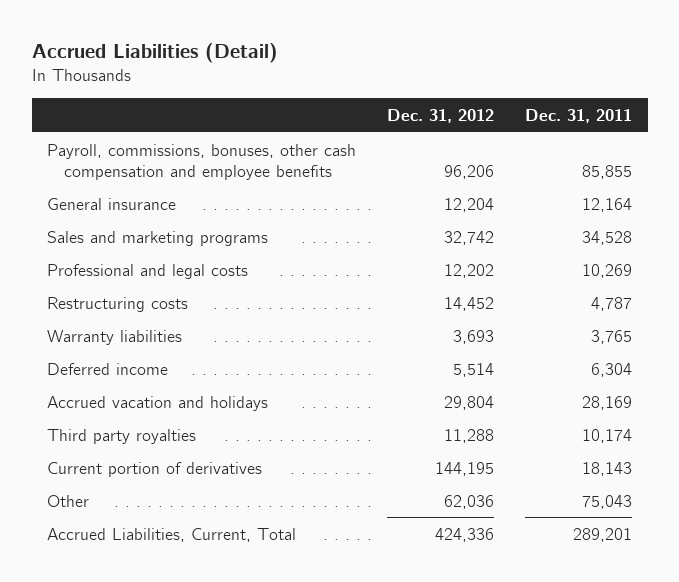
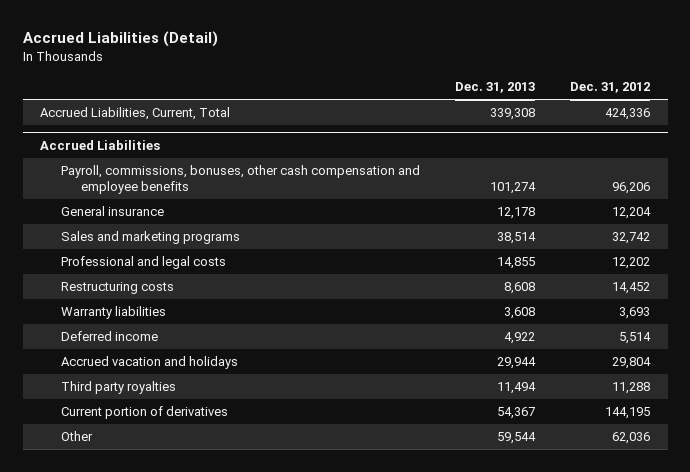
[525,108,633,123] Dec. 31, 2011 -> none
none -> [454,82,535,94] Dec. 31, 2013
[47,527,297,542] Accrued Liabilities, Current, Total -> [40,107,231,121] Accrued Liabilities, Current, Total
none -> [40,140,161,151] Accrued Liabilities

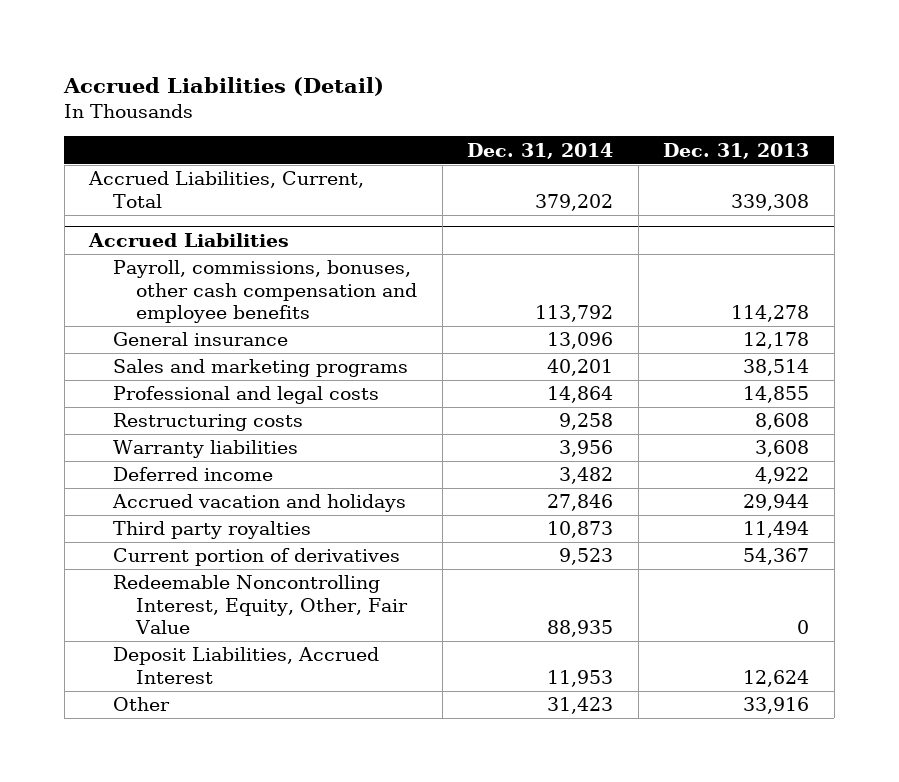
[570,82,651,94] Dec. 31, 2012 -> none
none -> [467,142,614,159] Dec. 31, 2014
[489,182,536,195] 101,274 -> [731,305,810,323] 114,278
none -> [112,575,409,635] Redeemable Noncontrolling Interest, Equity, Other, Fair Value
none -> [112,647,379,684] Deposit Liabilities, Accrued Interest
[496,432,536,445] 59,544 -> [743,697,810,715] 33,916

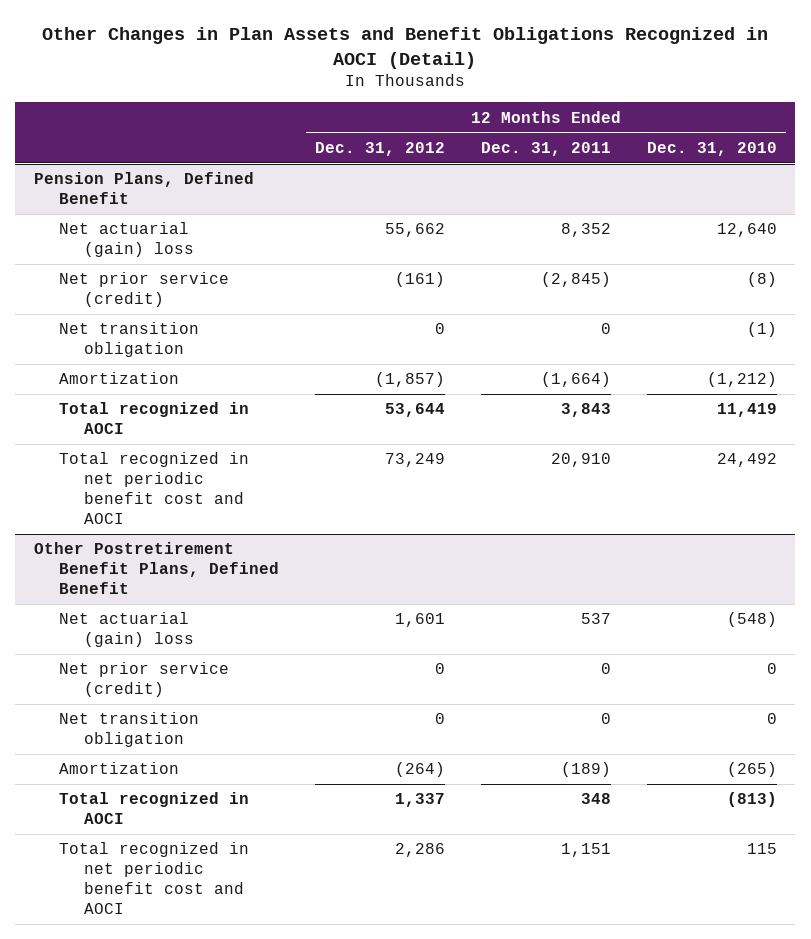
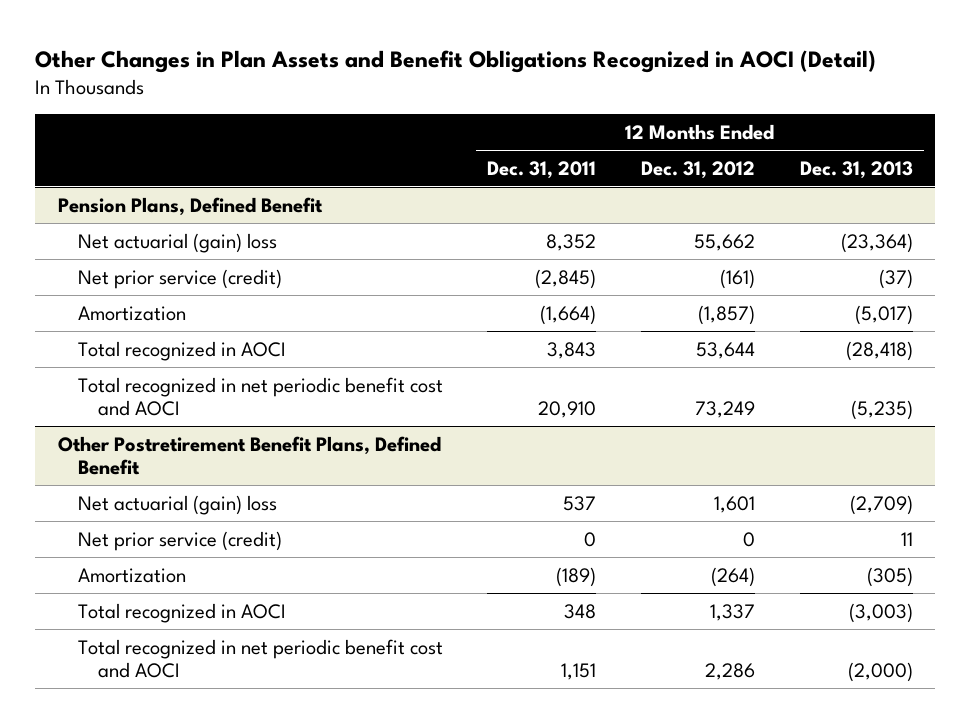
[647,141,778,156] Dec. 31, 2010 -> none
none -> [799,160,913,179] Dec. 31, 2013
[58,322,199,358] Net transition obligation -> none
[58,712,199,748] Net transition obligation -> none

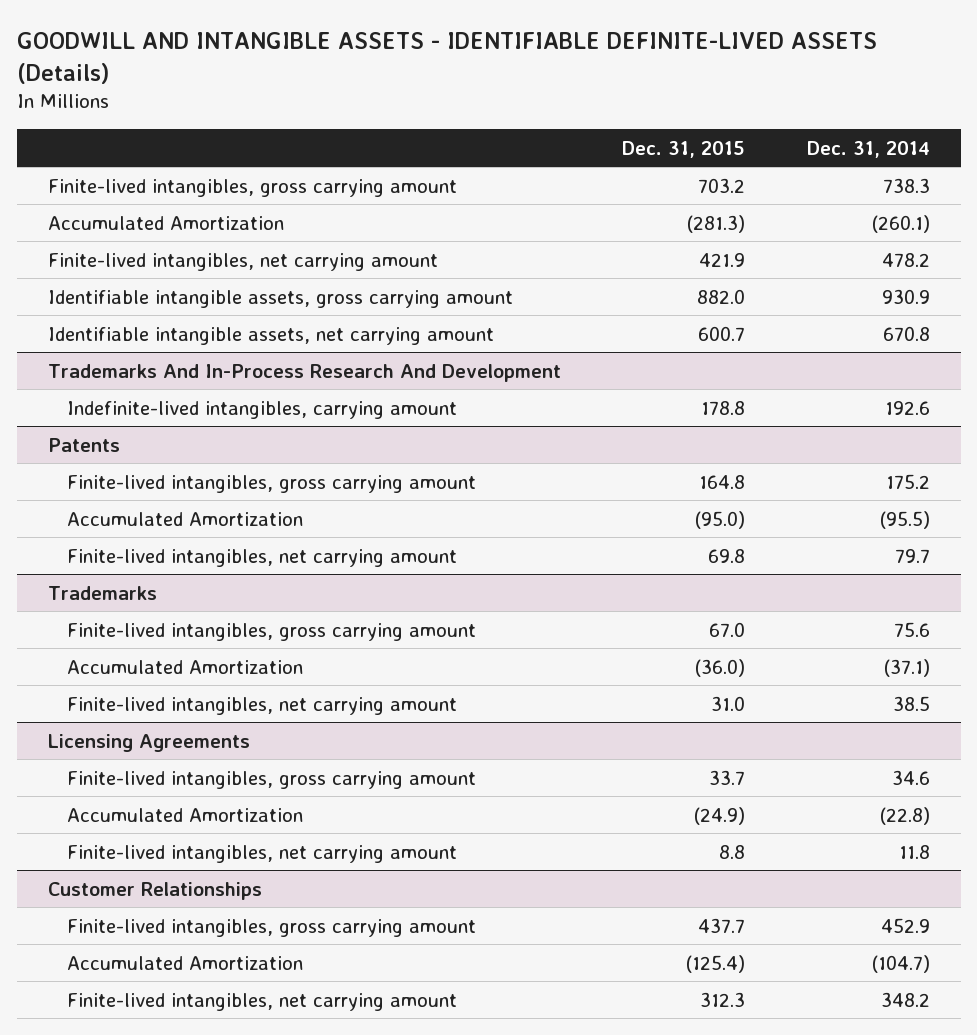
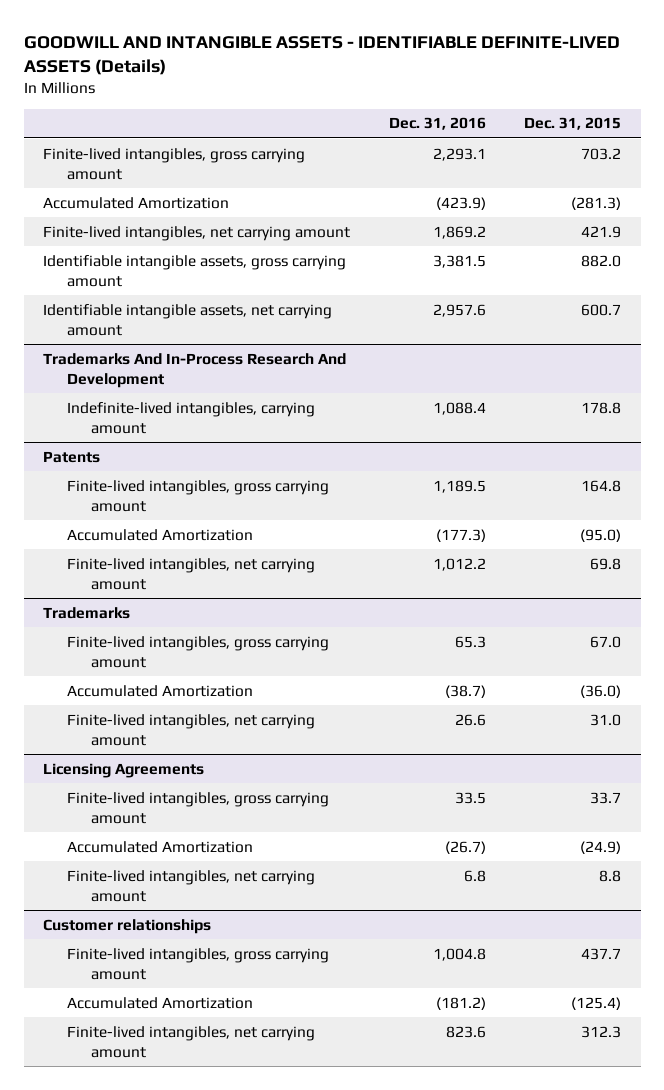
[806,140,930,158] Dec. 31, 2014 -> none
none -> [388,117,486,131] Dec. 31, 2016
[47,881,262,900] Customer Relationships -> [42,918,211,934] Customer relationships

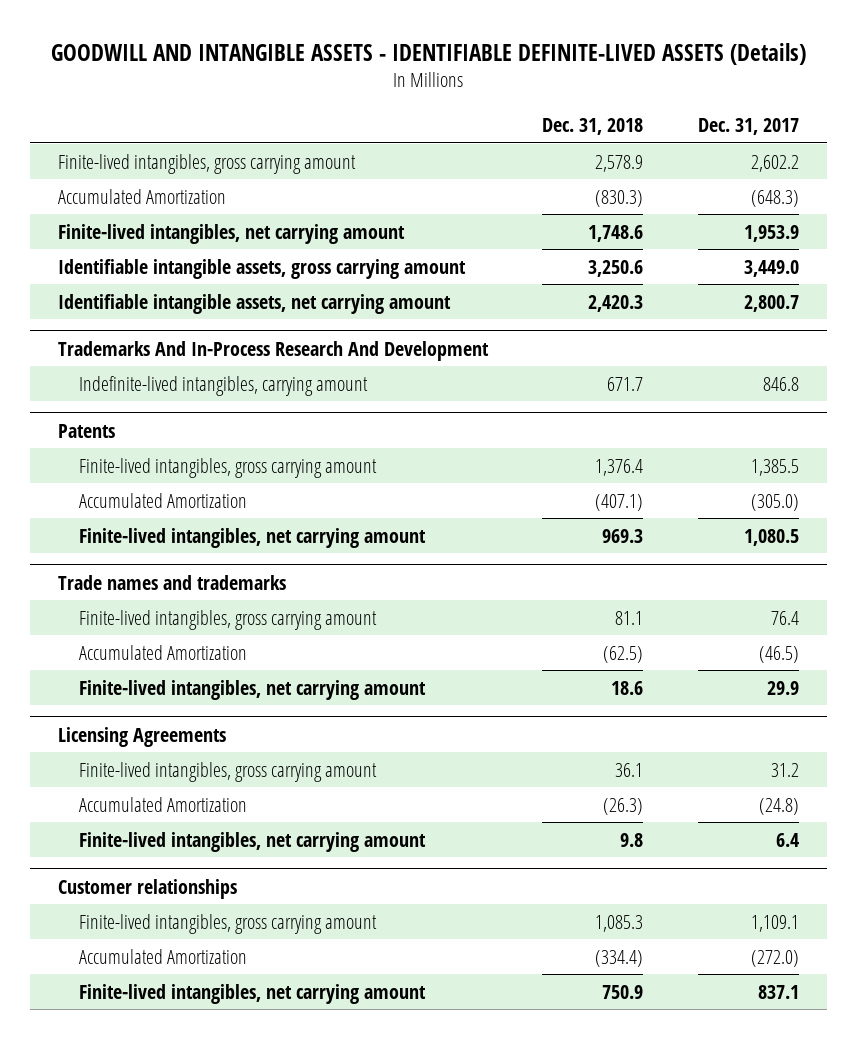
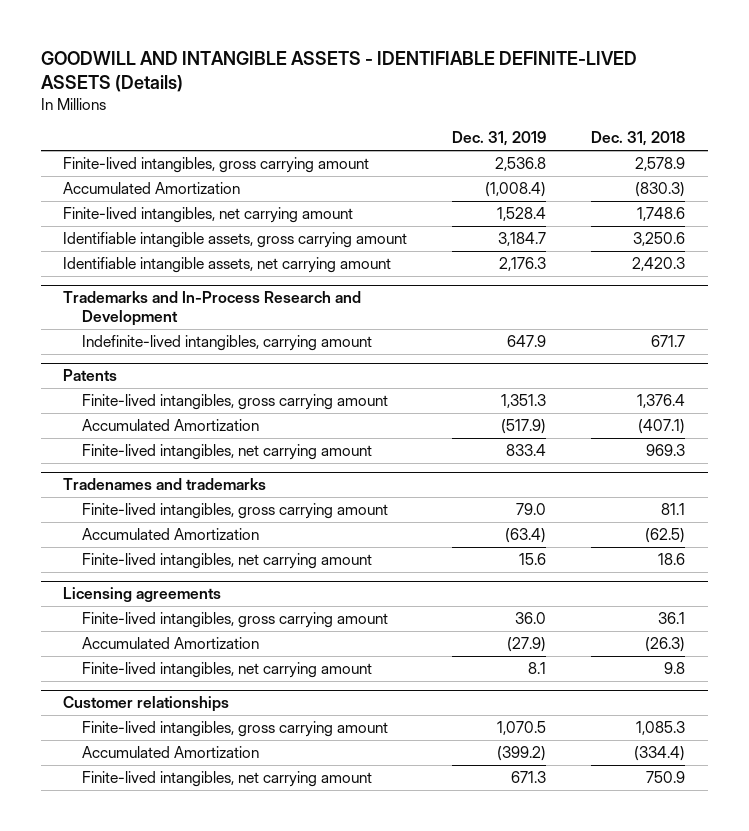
[698,117,800,135] Dec. 31, 2017 -> none
none -> [452,131,547,147] Dec. 31, 2019
[57,340,489,361] Trademarks And In-Process Research And Development -> [63,291,362,327] Trademarks and In-Process Research and Development
[57,574,286,590] Trade names and trademarks -> [63,478,267,491] Tradenames and trademarks
[57,726,226,747] Licensing Agreements -> [63,587,222,603] Licensing agreements

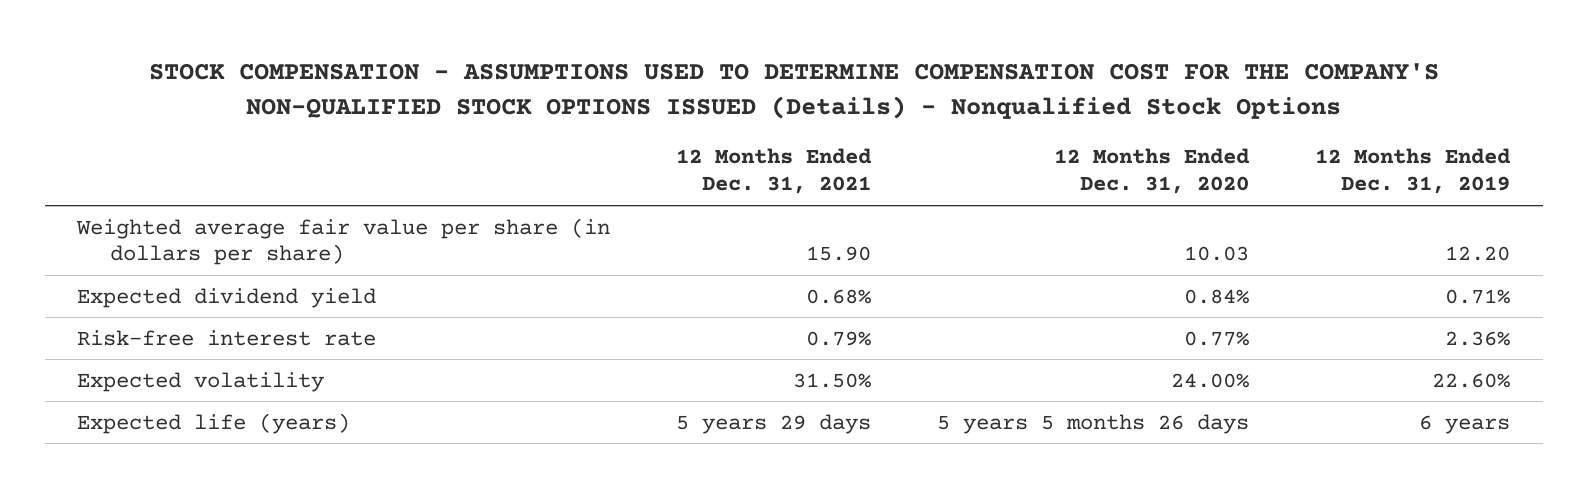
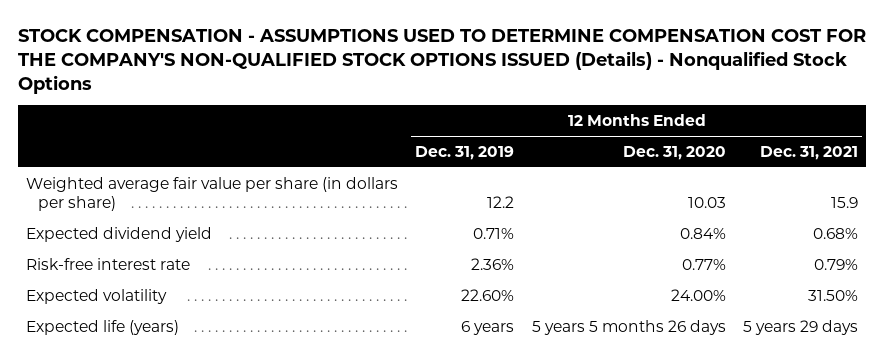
[806,246,872,262] 15.90 -> [830,197,858,209] 15.9
[1444,246,1510,262] 12.20 -> [487,196,515,209] 12.2

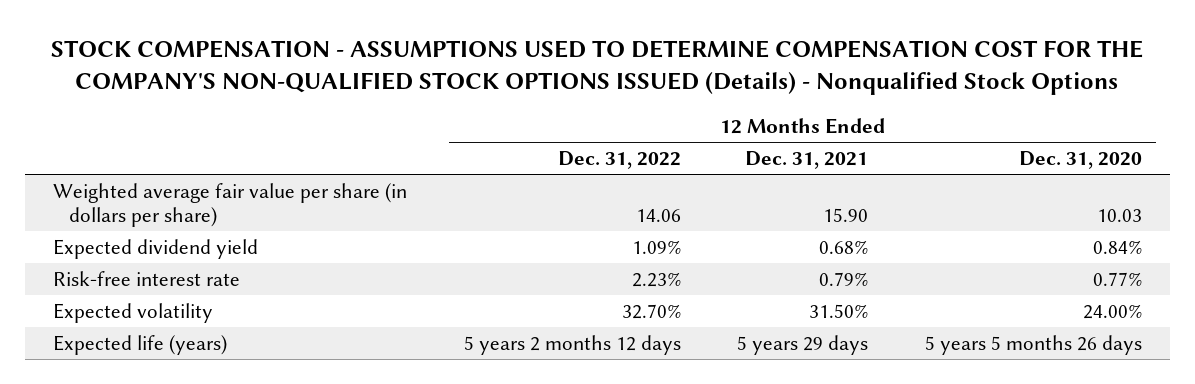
[415,145,515,160] Dec. 31, 2019 -> none
none -> [557,150,681,169] Dec. 31, 2022
[830,197,858,209] 15.9 -> [823,208,869,223] 15.90

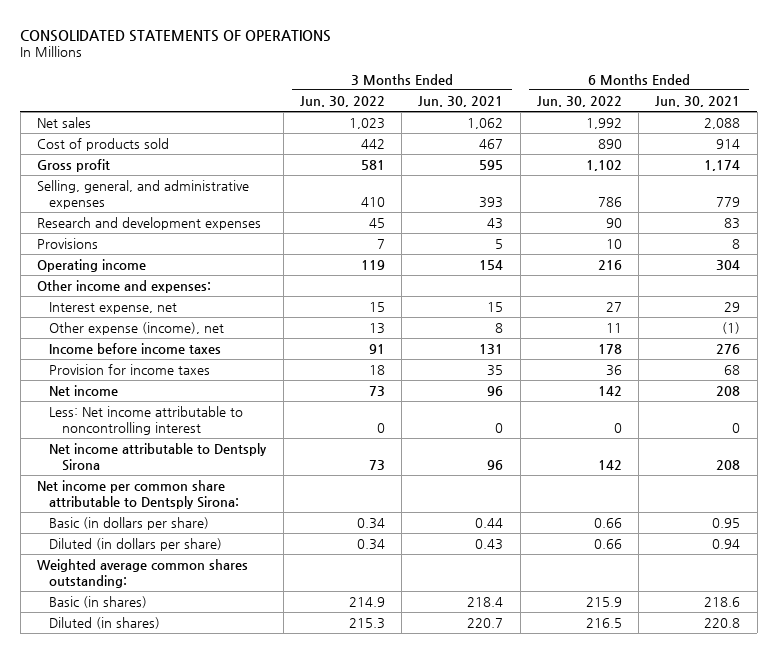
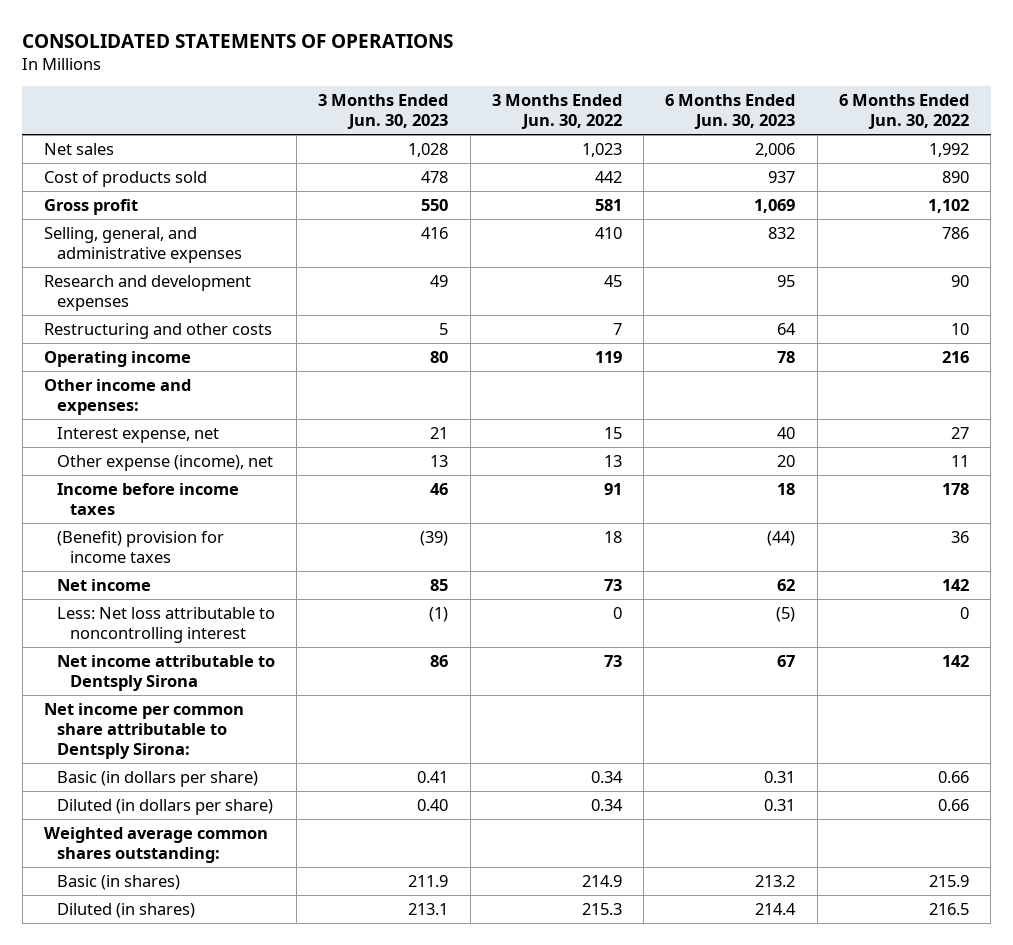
[418,95,504,107] Jun. 30, 2021 -> none
[655,95,741,107] Jun. 30, 2021 -> none
none -> [318,94,449,130] 3 Months Ended Jun. 30, 2023
none -> [665,94,796,130] 6 Months Ended Jun. 30, 2023
[37,237,99,249] Provisions -> [44,323,273,340] Restructuring and other costs
[49,363,211,375] Provision for income taxes -> [56,531,224,563] (Benefit) provision for income taxes
[49,405,244,435] Less: Net income attributable to noncontrolling interest -> [56,607,275,643] Less: Net loss attributable to noncontrolling interest

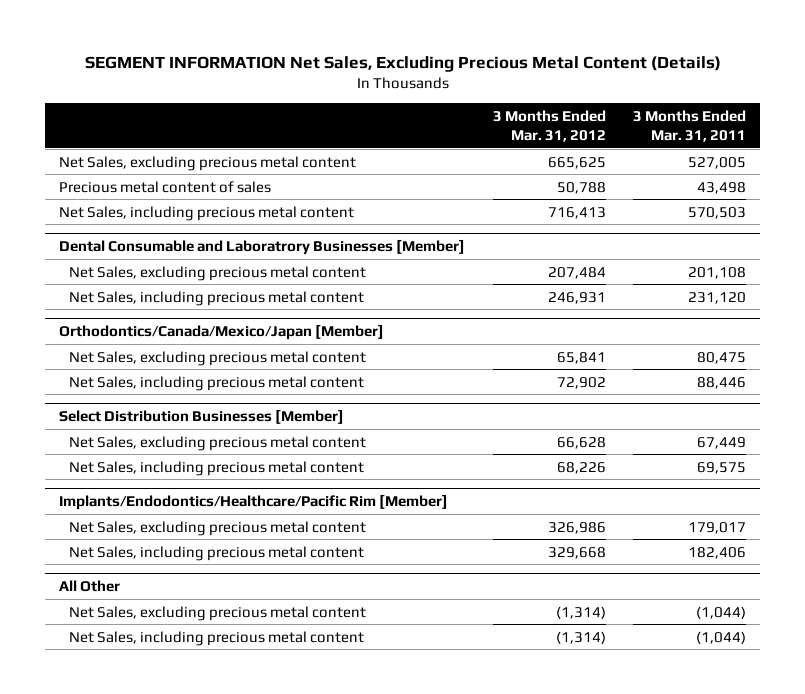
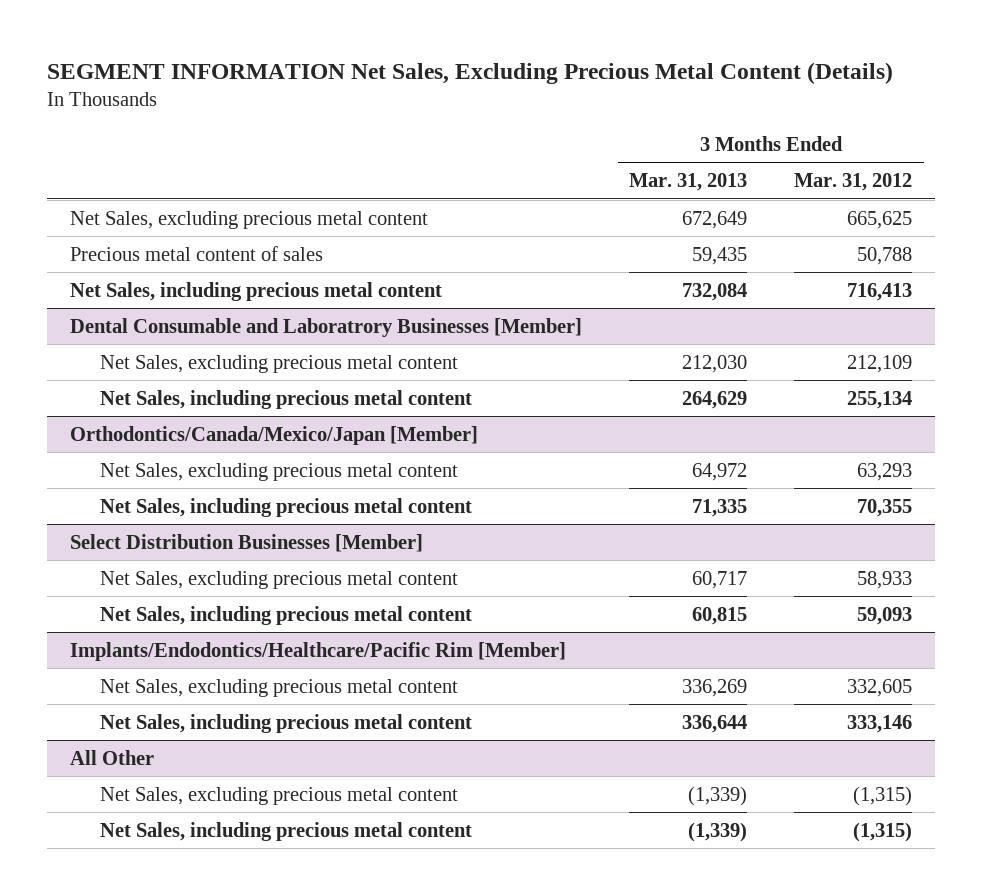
[633,109,747,143] 3 Months Ended Mar. 31, 2011 -> none
none -> [629,173,748,192] Mar. 31, 2013
[547,266,606,279] 207,484 -> [846,354,912,373] 212,109
[547,291,606,304] 246,931 -> [846,390,912,409] 255,134
[556,351,606,364] 65,841 -> [856,462,912,481] 63,293
[556,376,606,389] 72,902 -> [856,498,912,517] 70,355
[556,436,606,449] 66,628 -> [856,570,912,589] 58,933
[556,461,606,474] 68,226 -> [856,606,912,625] 59,093
[547,521,606,534] 326,986 -> [846,678,912,697] 332,605
[547,546,606,559] 329,668 -> [846,714,912,733] 333,146
[555,605,606,619] (1,314) -> [852,785,912,806] (1,315)
[555,630,606,644] (1,314) -> [852,821,912,842] (1,315)

